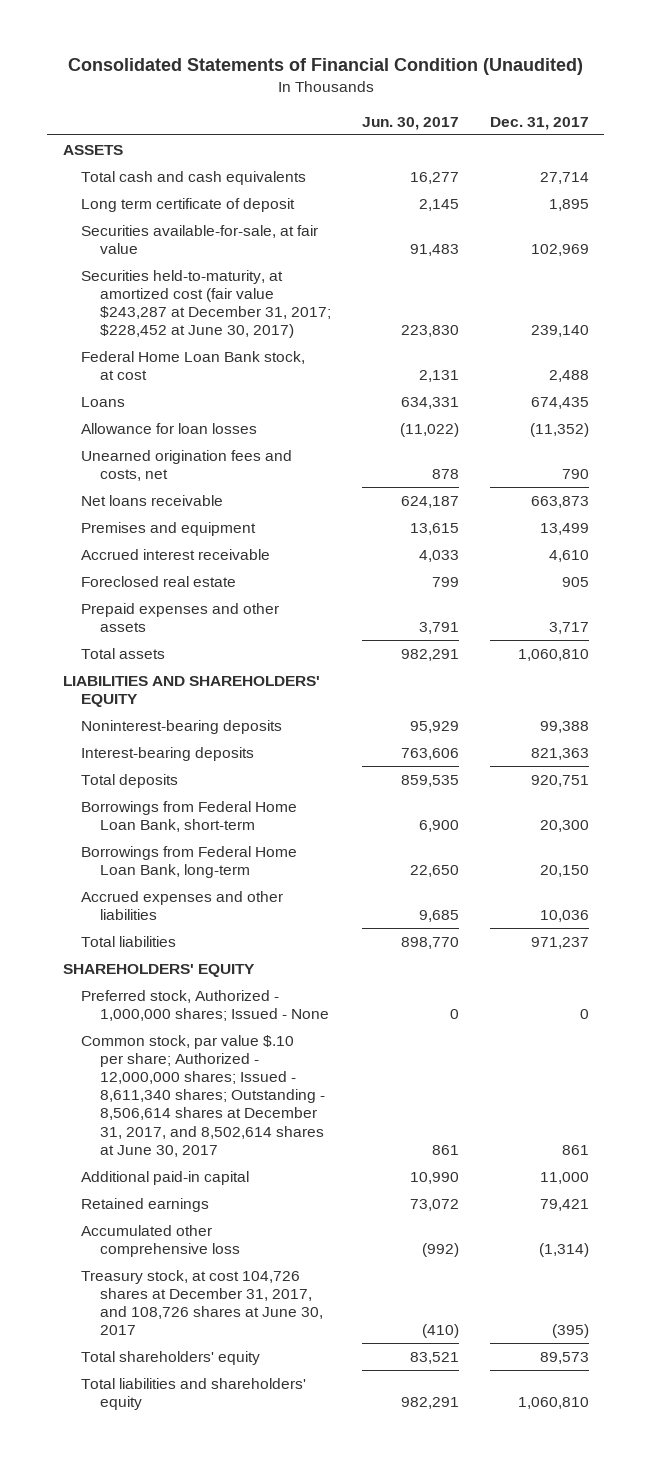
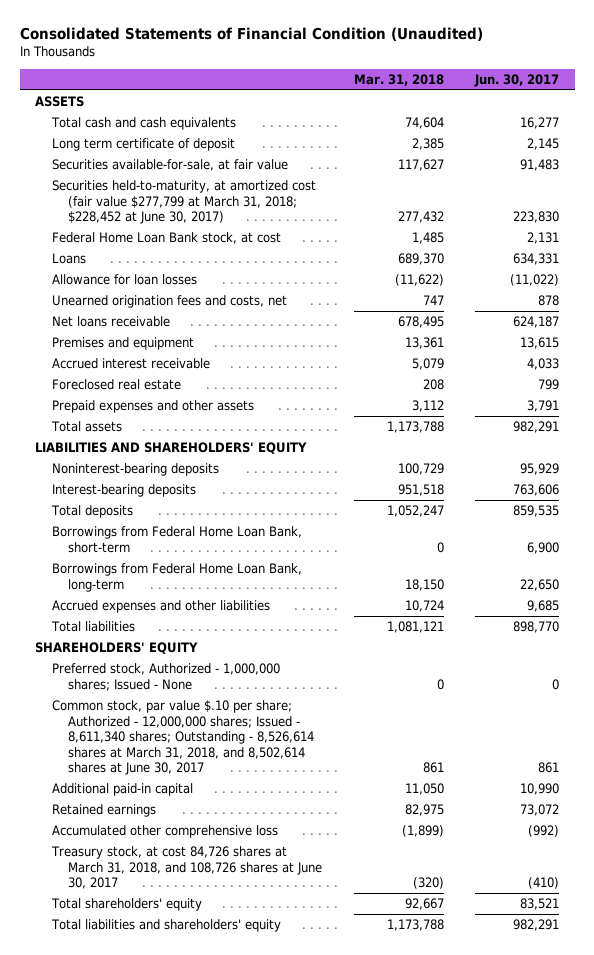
[489,116,589,130] Dec. 31, 2017 -> none
none -> [353,73,444,86] Mar. 31, 2018
[81,269,332,339] Securities held-to-maturity, at amortized cost (fair value $243,287 at December 31, 2017; $228,452 at June 30, 2017) -> [51,180,316,225] Securities held-to-maturity, at amortized cost (fair value $277,799 at March 31, 2018; $228,452 at June 30, 2017)
[81,1034,326,1157] Common stock, par value $.10 per share; Authorized - 12,000,000 shares; Issued - 8,611,340 shares; Outstanding - 8,506,614 shares at December 31, 2017, and 8,502,614 shares at June 30, 2017 -> [51,700,315,776] Common stock, par value $.10 per share; Authorized - 12,000,000 shares; Issued - 8,611,340 shares; Outstanding - 8,526,614 shares at March 31, 2018, and 8,502,614 shares at June 30, 2017
[81,1269,324,1336] Treasury stock, at cost 104,726 shares at December 31, 2017, and 108,726 shares at June 30, 2017 -> [50,846,323,890] Treasury stock, at cost 84,726 shares at March 31, 2018, and 108,726 shares at June 30, 2017

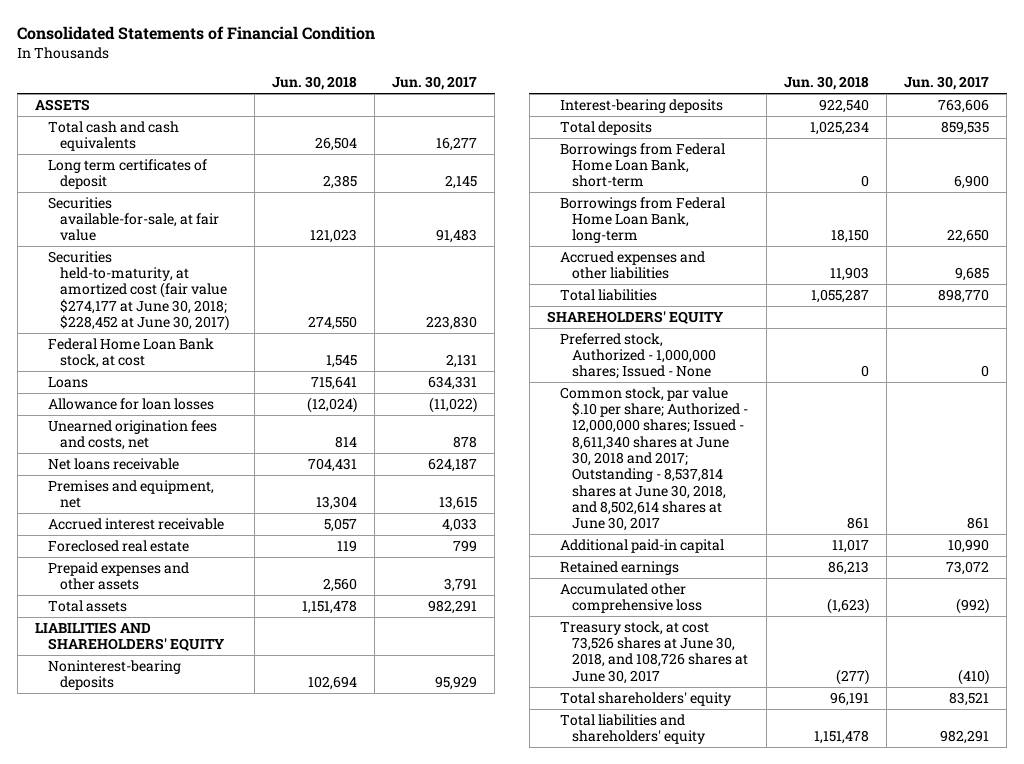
[19,27,483,42] Consolidated Statements of Financial Condition (Unaudited) -> [17,25,376,40] Consolidated Statements of Financial Condition
[353,73,444,86] Mar. 31, 2018 -> none
none -> [271,76,357,91] Jun. 30, 2018
[51,138,235,152] Long term certificate of deposit -> [47,158,207,190] Long term certificates of deposit
[51,180,316,225] Securities held-to-maturity, at amortized cost (fair value $277,799 at March 31, 2018; $228,452 at June 30, 2017) -> [47,250,230,332] Securities held-to-maturity, at amortized cost (fair value $274,177 at June 30, 2018; $228,452 at June 30, 2017)
[51,337,194,351] Premises and equipment -> [47,479,214,509] Premises and equipment, net
[51,700,315,776] Common stock, par value $.10 per share; Authorized - 12,000,000 shares; Issued - 8,611,340 shares; Outstanding - 8,526,614 shares at March 31, 2018, and 8,502,614 shares at June 30, 2017 -> [559,386,749,532] Common stock, par value $.10 per share; Authorized - 12,000,000 shares; Issued - 8,611,340 shares at June 30, 2018 and 2017; Outstanding - 8,537,814 shares at June 30, 2018, and 8,502,614 shares at June 30, 2017
[50,846,323,890] Treasury stock, at cost 84,726 shares at March 31, 2018, and 108,726 shares at June 30, 2017 -> [559,620,749,684] Treasury stock, at cost 73,526 shares at June 30, 2018, and 108,726 shares at June 30, 2017

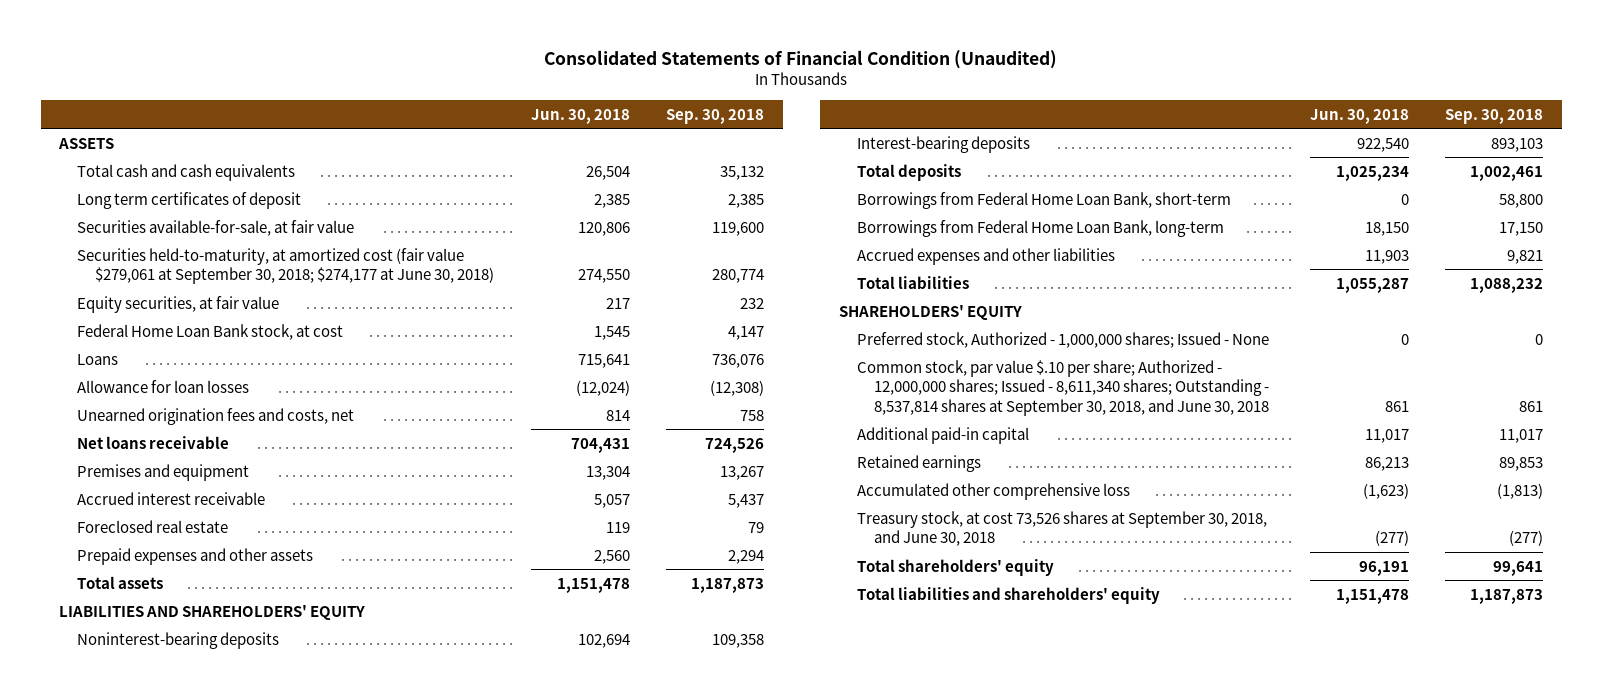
[17,25,376,40] Consolidated Statements of Financial Condition -> [544,49,1058,69] Consolidated Statements of Financial Condition (Unaudited)
[392,76,478,91] Jun. 30, 2017 -> none
none -> [666,108,765,124] Sep. 30, 2018
[309,229,357,244] 121,023 -> [577,221,630,236] 120,806
[47,250,230,332] Securities held-to-maturity, at amortized cost (fair value $274,177 at June 30, 2018; $228,452 at June 30, 2017) -> [77,247,495,285] Securities held-to-maturity, at amortized cost (fair value $279,061 at September 30, 2018; $274,177 at June 30, 2018)
none -> [77,295,280,313] Equity securities, at fair value
[47,479,214,509] Premises and equipment, net -> [77,463,250,481] Premises and equipment
[559,386,749,532] Common stock, par value $.10 per share; Authorized - 12,000,000 shares; Issued - 8,611,340 shares at June 30, 2018 and 2017; Outstanding - 8,537,814 shares at June 30, 2018, and 8,502,614 shares at June 30, 2017 -> [856,359,1270,416] Common stock, par value $.10 per share; Authorized - 12,000,000 shares; Issued - 8,611,340 shares; Outstanding - 8,537,814 shares at September 30, 2018, and June 30, 2018
[559,620,749,684] Treasury stock, at cost 73,526 shares at June 30, 2018, and 108,726 shares at June 30, 2017 -> [856,510,1267,547] Treasury stock, at cost 73,526 shares at September 30, 2018, and June 30, 2018

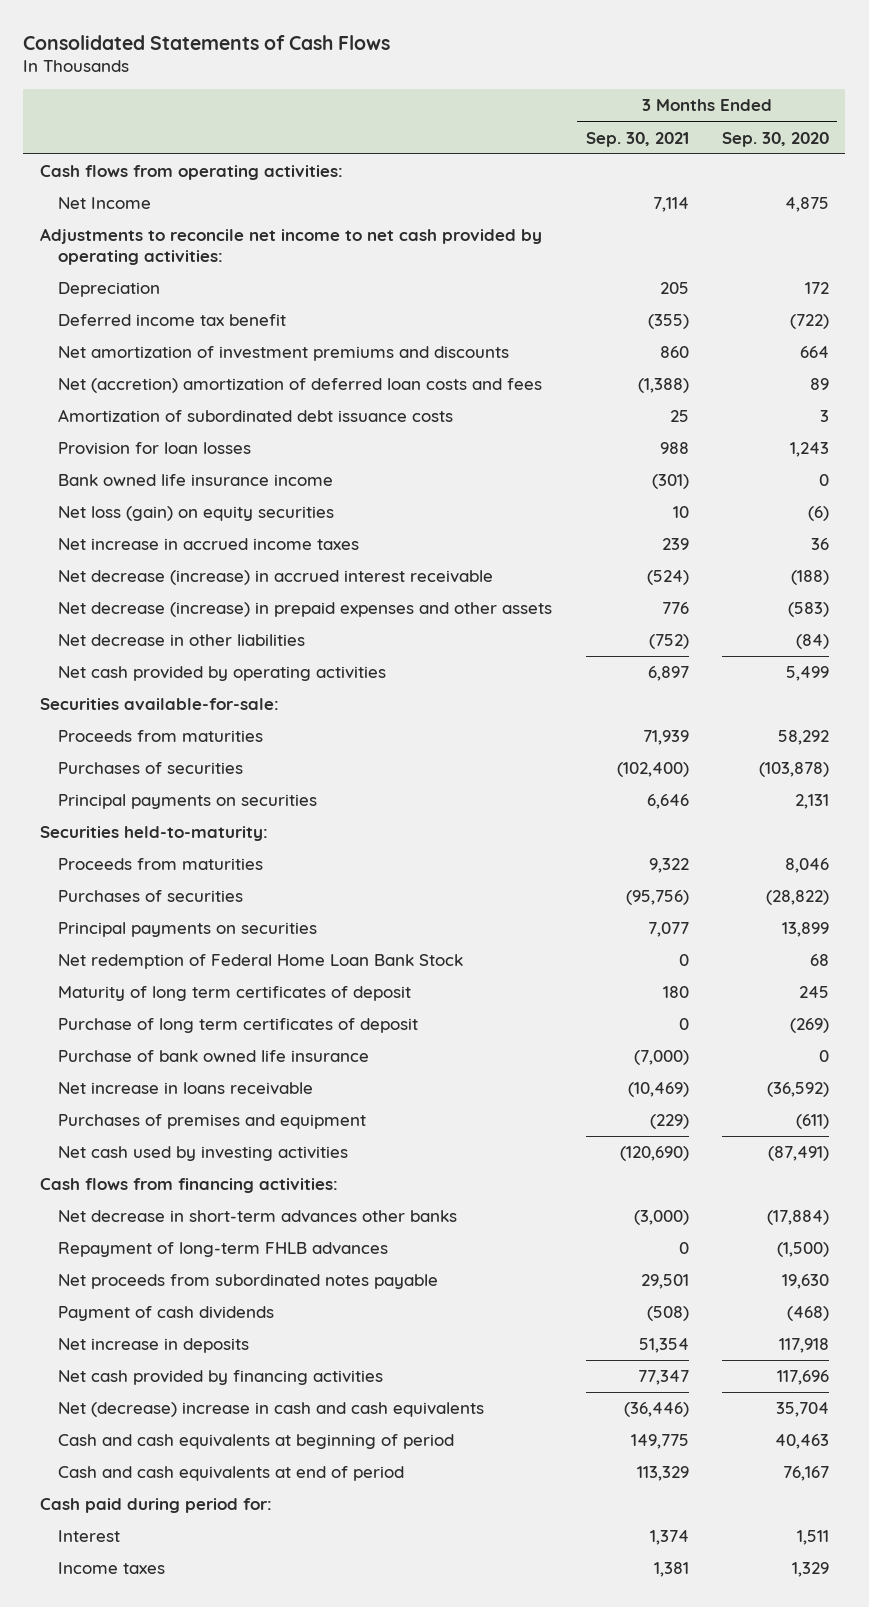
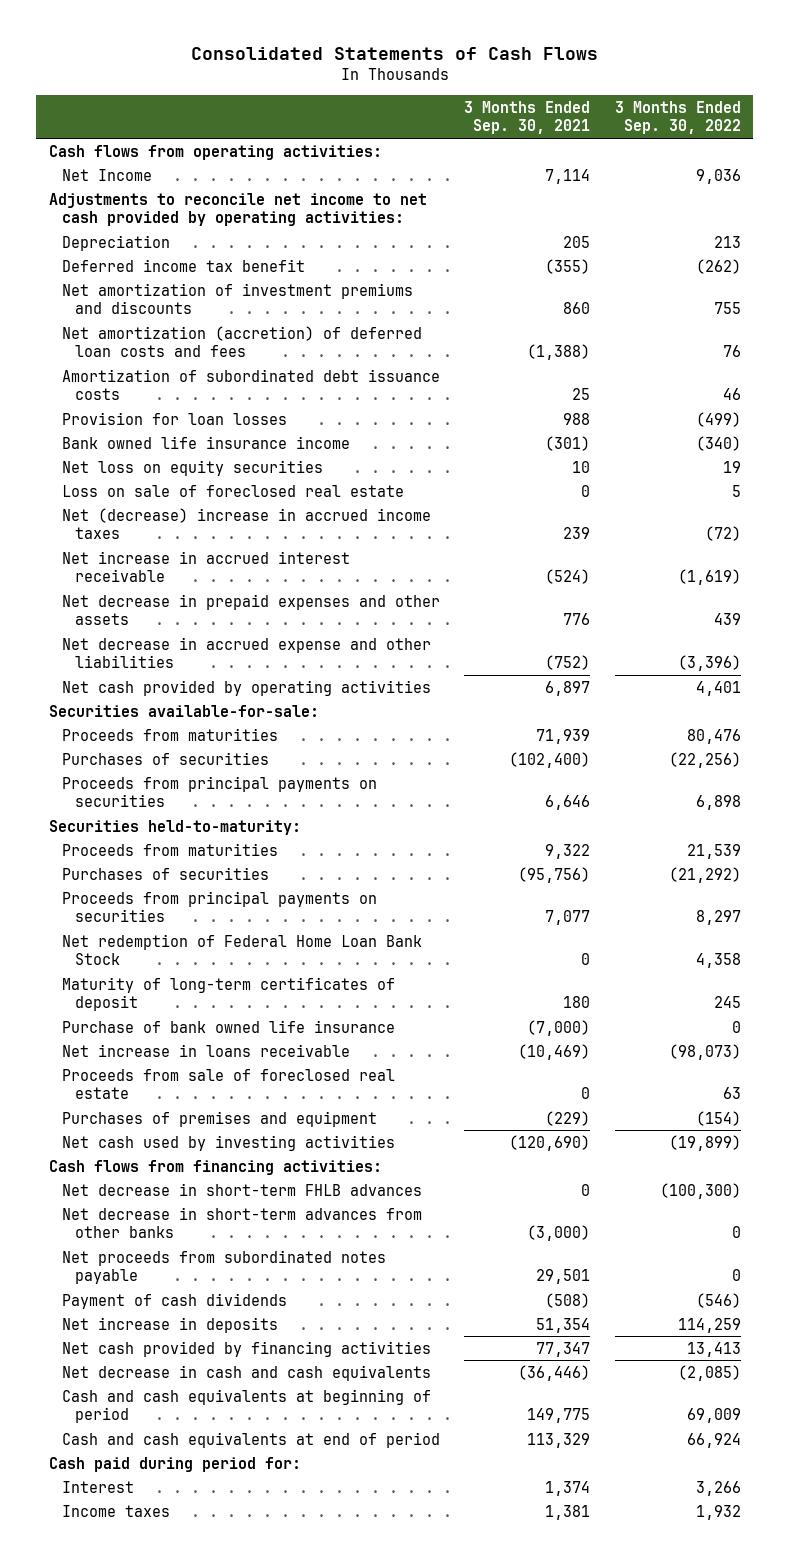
[721,131,829,147] Sep. 30, 2020 -> none
none -> [614,100,741,135] 3 Months Ended Sep. 30, 2022
[58,378,543,394] Net (accretion) amortization of deferred loan costs and fees -> [61,325,422,358] Net amortization (accretion) of deferred loan costs and fees
[58,506,335,522] Net loss (gain) on equity securities -> [61,459,323,476] Net loss on equity securities
none -> [61,484,404,497] Loss on sale of foreclosed real estate
[58,538,360,551] Net increase in accrued income taxes -> [61,507,431,540] Net (decrease) increase in accrued income taxes
[58,570,494,586] Net decrease (increase) in accrued interest receivable -> [61,550,350,583] Net increase in accrued interest receivable
[58,602,553,618] Net decrease (increase) in prepaid expenses and other assets -> [61,593,440,626] Net decrease in prepaid expenses and other assets
[58,634,306,647] Net decrease in other liabilities -> [61,636,431,669] Net decrease in accrued expense and other liabilities
[58,794,318,810] Principal payments on securities -> [61,775,377,808] Proceeds from principal payments on securities
[58,922,318,938] Principal payments on securities -> [61,890,377,923] Proceeds from principal payments on securities
[58,1018,419,1034] Purchase of long term certificates of deposit -> none
[58,986,412,1002] Maturity of long term certificates of deposit -> [61,976,395,1012] Maturity of long-term certificates of deposit
none -> [61,1068,395,1100] Proceeds from sale of foreclosed real estate
[58,1242,389,1258] Repayment of long-term FHLB advances -> none
none -> [61,1182,422,1196] Net decrease in short-term FHLB advances
[58,1210,458,1224] Net decrease in short-term advances other banks -> [61,1206,422,1239] Net decrease in short-term advances from other banks
[58,1402,485,1418] Net (decrease) increase in cash and cash equivalents -> [61,1364,431,1381] Net decrease in cash and cash equivalents

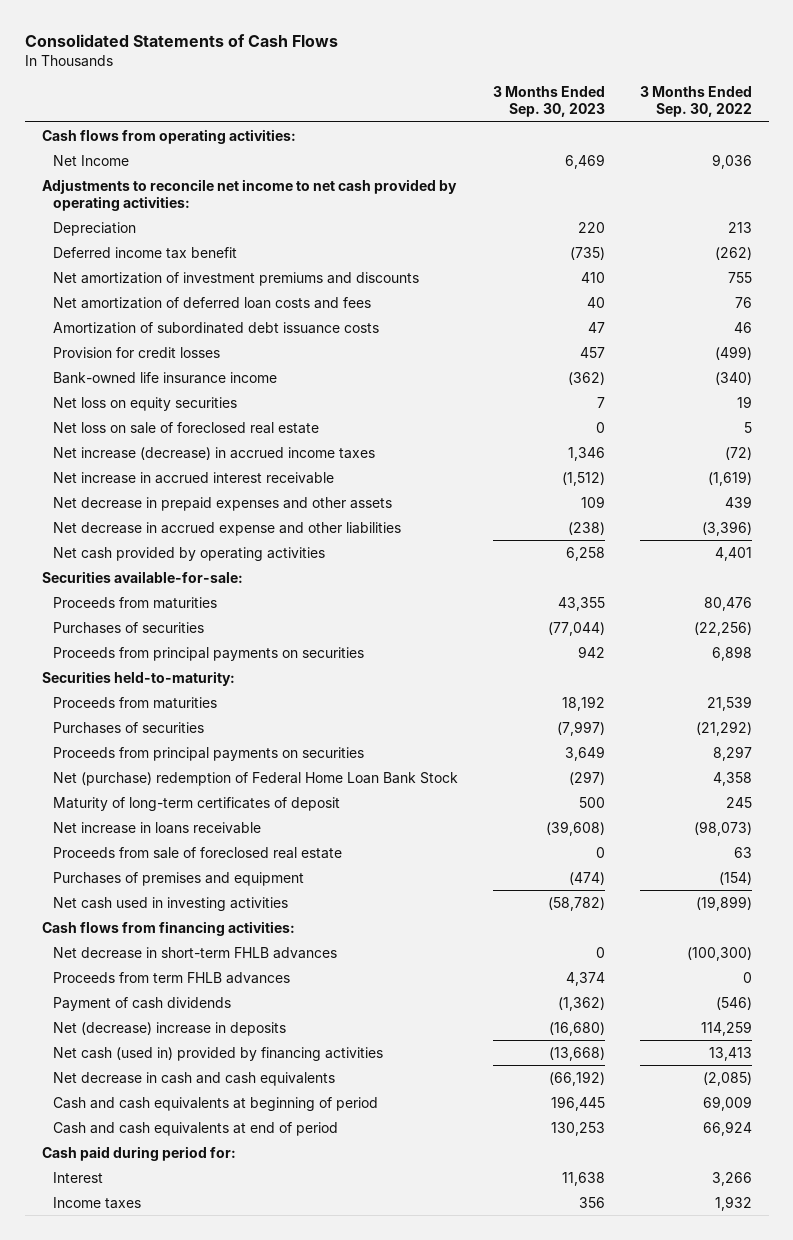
[464,100,591,135] 3 Months Ended Sep. 30, 2021 -> none
none -> [492,86,605,118] 3 Months Ended Sep. 30, 2023
[61,325,422,358] Net amortization (accretion) of deferred loan costs and fees -> [53,296,372,309] Net amortization of deferred loan costs and fees
[61,411,287,425] Provision for loan losses -> [53,346,221,358] Provision for credit losses
[61,435,350,449] Bank owned life insurance income -> [53,371,278,384] Bank-owned life insurance income
[61,484,404,497] Loss on sale of foreclosed real estate -> [53,421,320,434] Net loss on sale of foreclosed real estate
[61,507,431,540] Net (decrease) increase in accrued income taxes -> [53,446,376,460] Net increase (decrease) in accrued income taxes
[61,933,422,966] Net redemption of Federal Home Loan Bank Stock -> [53,771,459,786] Net (purchase) redemption of Federal Home Loan Bank Stock
[61,1019,395,1033] Purchase of bank owned life insurance -> none
[61,1134,395,1151] Net cash used by investing activities -> [53,896,289,911] Net cash used in investing activities
[61,1206,422,1239] Net decrease in short-term advances from other banks -> none
[61,1249,386,1285] Net proceeds from subordinated notes payable -> none
none -> [53,971,291,984] Proceeds from term FHLB advances
[61,1316,278,1333] Net increase in deposits -> [53,1021,287,1036] Net (decrease) increase in deposits
[61,1340,431,1357] Net cash provided by financing activities -> [53,1046,384,1061] Net cash (used in) provided by financing activities

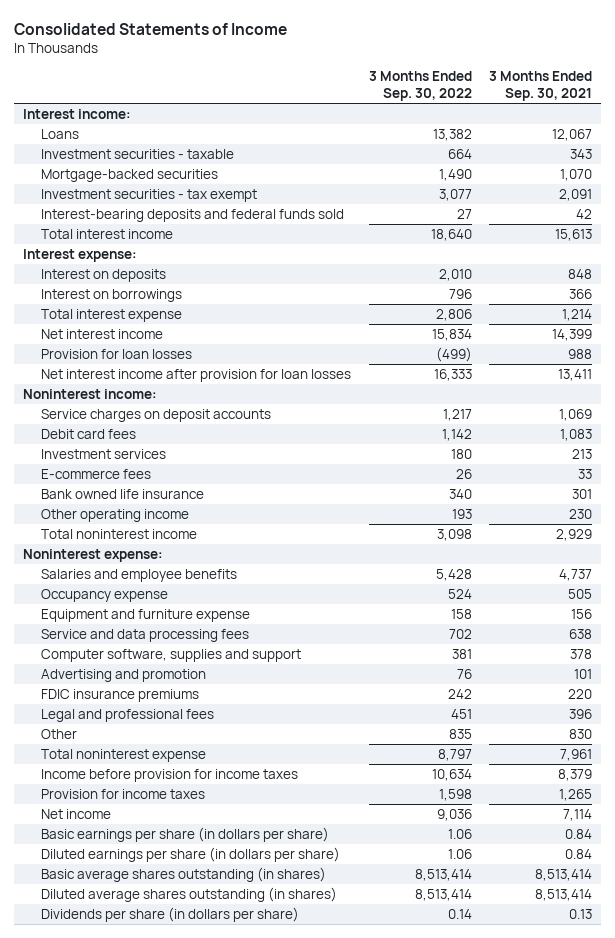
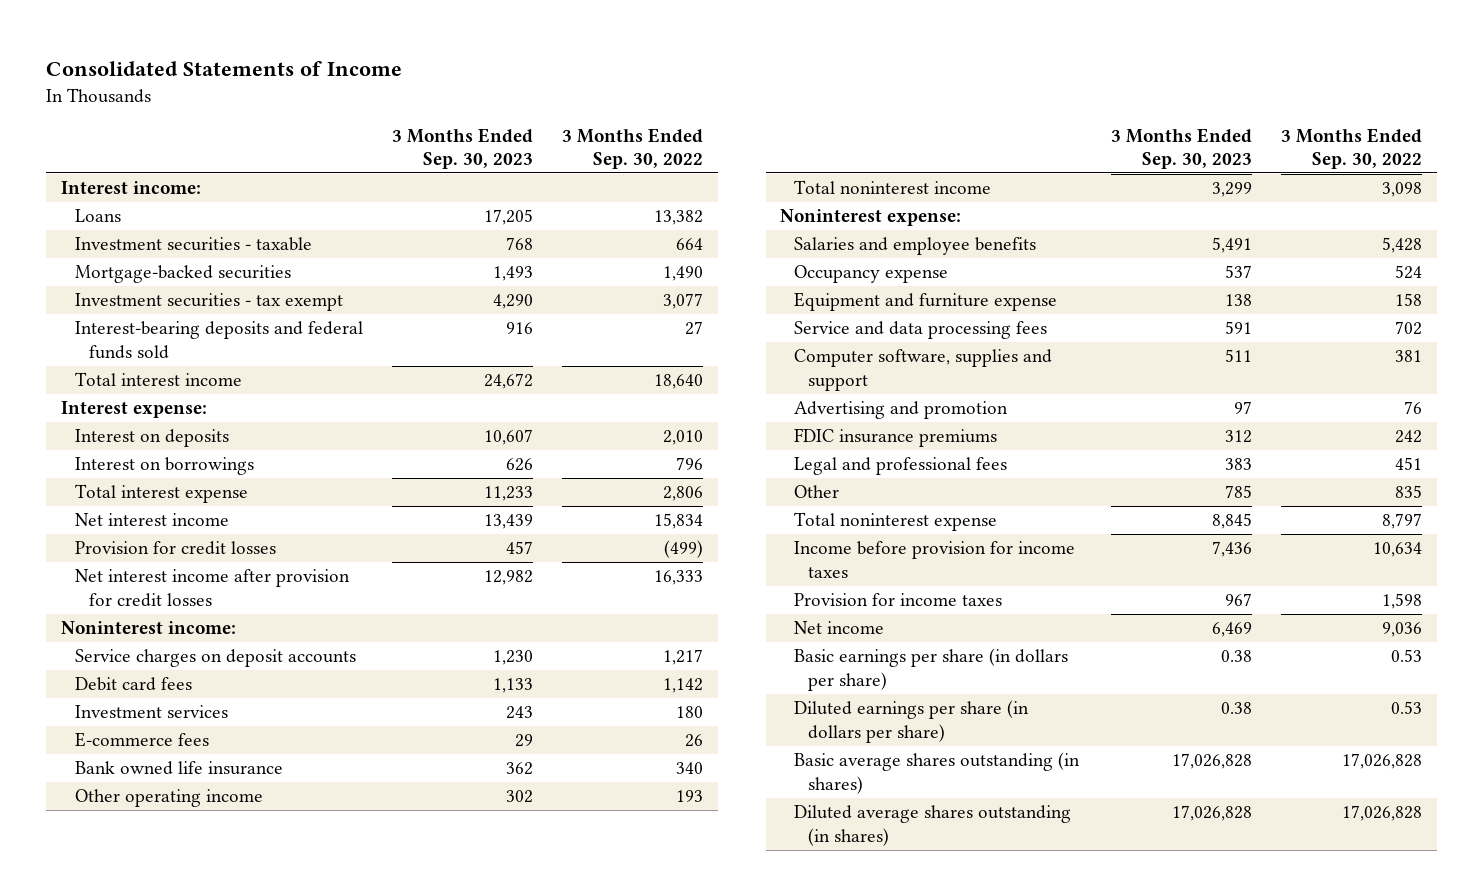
[489,71,593,101] 3 Months Ended Sep. 30, 2021 -> none
none -> [392,127,534,169] 3 Months Ended Sep. 30, 2023
[41,348,193,359] Provision for loan losses -> [75,541,277,556] Provision for credit losses
[41,368,352,382] Net interest income after provision for loan losses -> [75,569,351,607] Net interest income after provision for credit losses
[41,906,300,922] Dividends per share (in dollars per share) -> none
[447,828,472,839] 1.06 -> [1391,649,1423,663] 0.53
[447,848,472,859] 1.06 -> [1391,701,1423,715] 0.53
[414,868,472,881] 8,513,414 -> [1342,753,1423,770] 17,026,828
[414,888,472,901] 8,513,414 -> [1342,805,1423,822] 17,026,828

